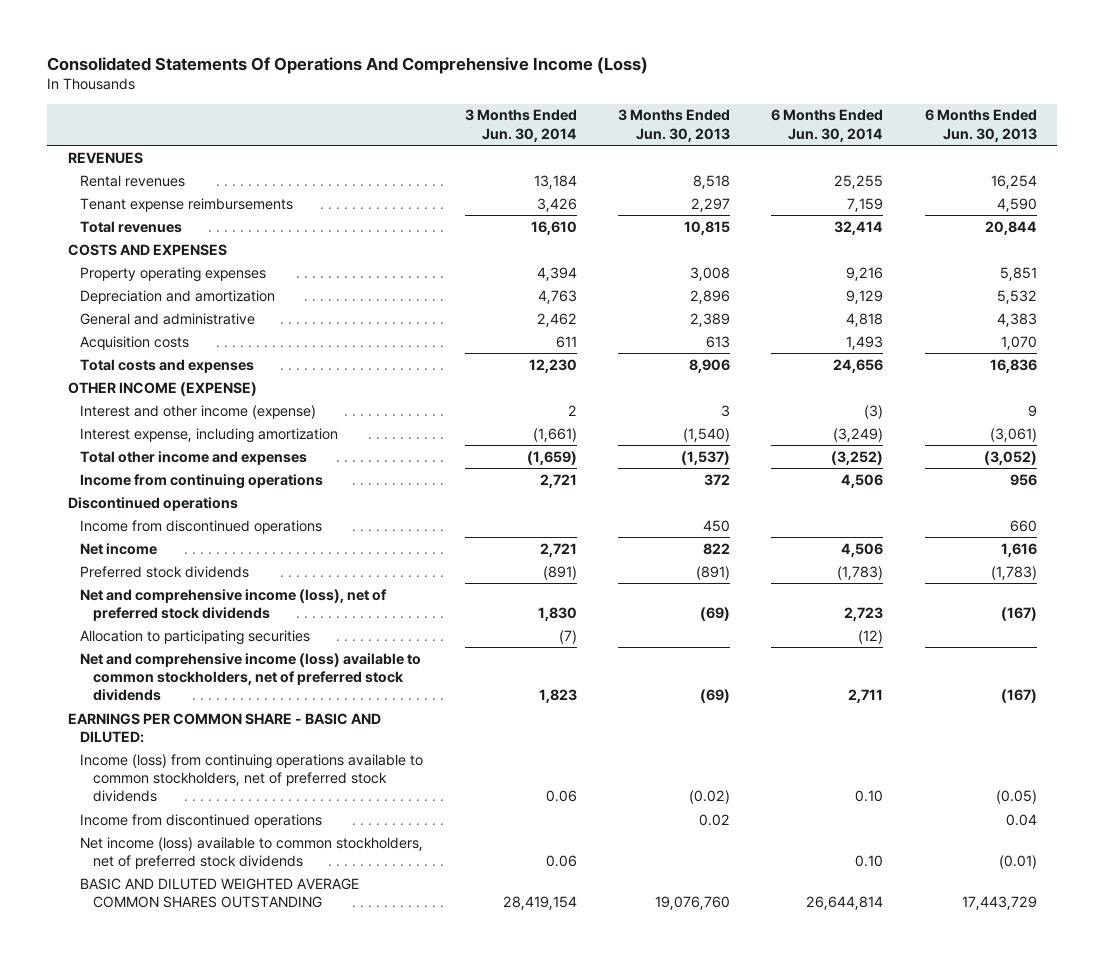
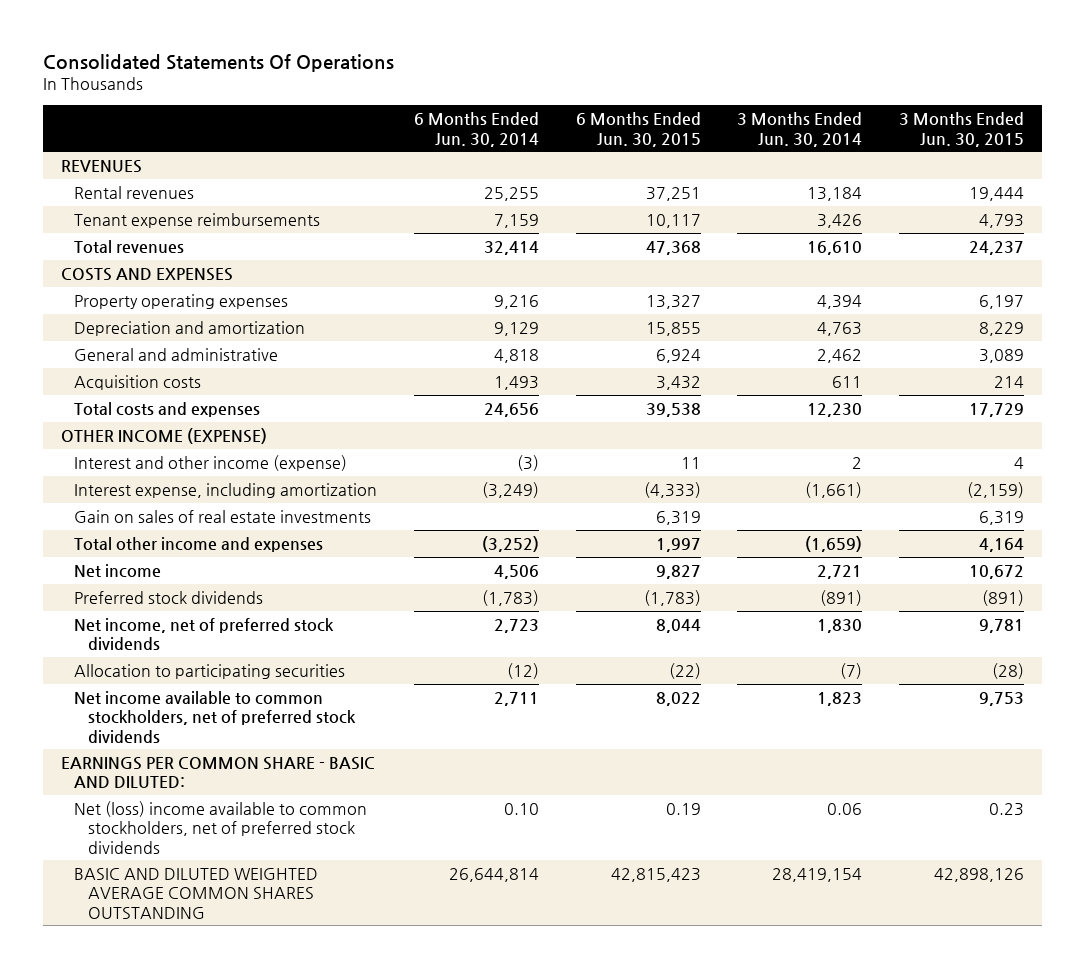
[46,56,648,74] Consolidated Statements Of Operations And Comprehensive Income (Loss) -> [42,53,394,72] Consolidated Statements Of Operations
[618,109,731,142] 3 Months Ended Jun. 30, 2013 -> none
[924,109,1037,142] 6 Months Ended Jun. 30, 2013 -> none
none -> [575,112,701,147] 6 Months Ended Jun. 30, 2015
none -> [899,112,1025,147] 3 Months Ended Jun. 30, 2015
none -> [74,510,372,524] Gain on sales of real estate investments
[80,473,324,489] Income from continuing operations -> none
[67,496,238,511] Discontinued operations -> none
[80,519,323,534] Income from discontinued operations -> none
[80,588,388,622] Net and comprehensive income (loss), net of preferred stock dividends -> [74,618,335,651] Net income, net of preferred stock dividends
[80,652,422,702] Net and comprehensive income (loss) available to common stockholders, net of preferred stock dividends -> [74,691,356,743] Net income available to common stockholders, net of preferred stock dividends
[80,753,424,803] Income (loss) from continuing operations available to common stockholders, net of preferred stock dividends -> none
[80,813,323,828] Income from discontinued operations -> none
[80,836,424,870] Net income (loss) available to common stockholders, net of preferred stock dividends -> [74,801,368,854] Net (loss) income available to common stockholders, net of preferred stock dividends

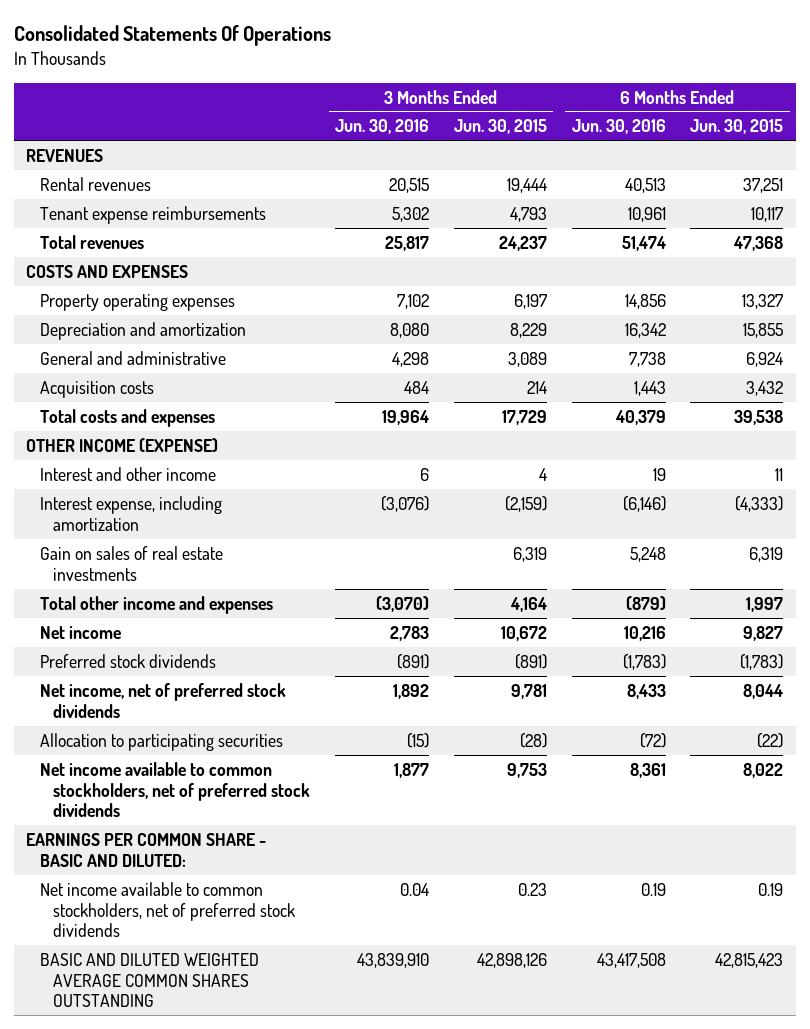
[414,112,540,147] 6 Months Ended Jun. 30, 2014 -> none
[737,112,863,147] 3 Months Ended Jun. 30, 2014 -> none
none -> [334,119,429,135] Jun. 30, 2016
none -> [571,119,666,135] Jun. 30, 2016
[74,455,348,472] Interest and other income (expense) -> [39,466,216,481] Interest and other income
[74,801,368,854] Net (loss) income available to common stockholders, net of preferred stock dividends -> [39,881,296,938] Net income available to common stockholders, net of preferred stock dividends

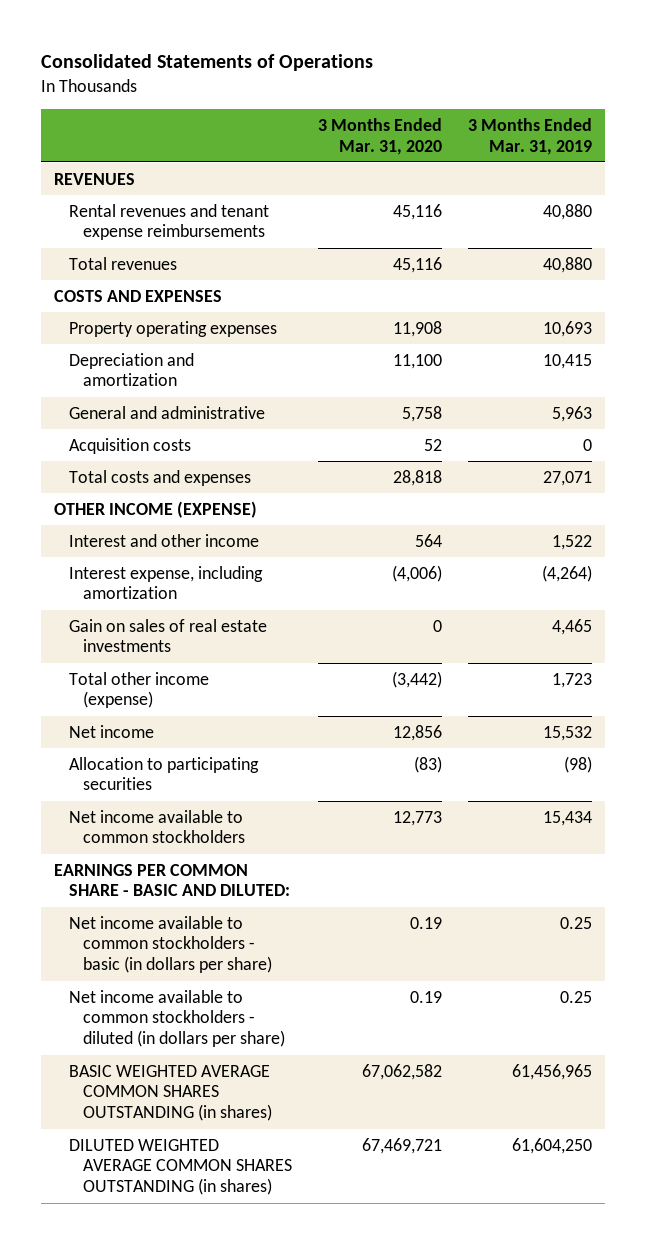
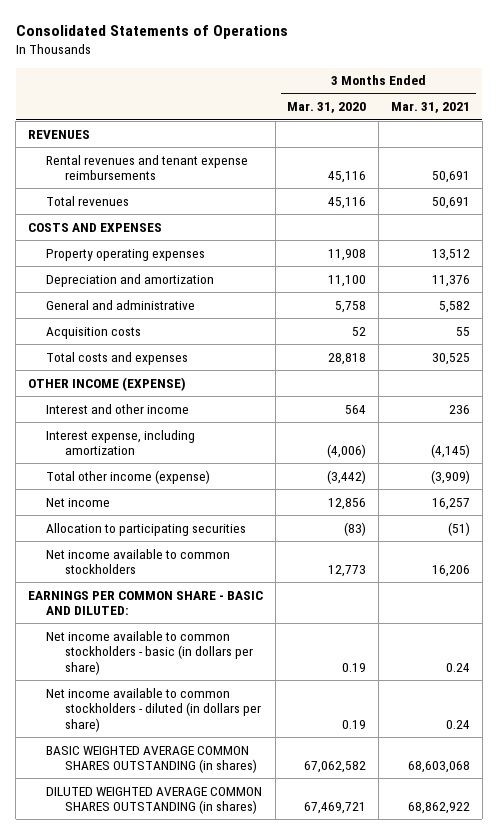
[468,117,593,155] 3 Months Ended Mar. 31, 2019 -> none
none -> [390,102,470,114] Mar. 31, 2021
[68,618,267,653] Gain on sales of real estate investments -> none

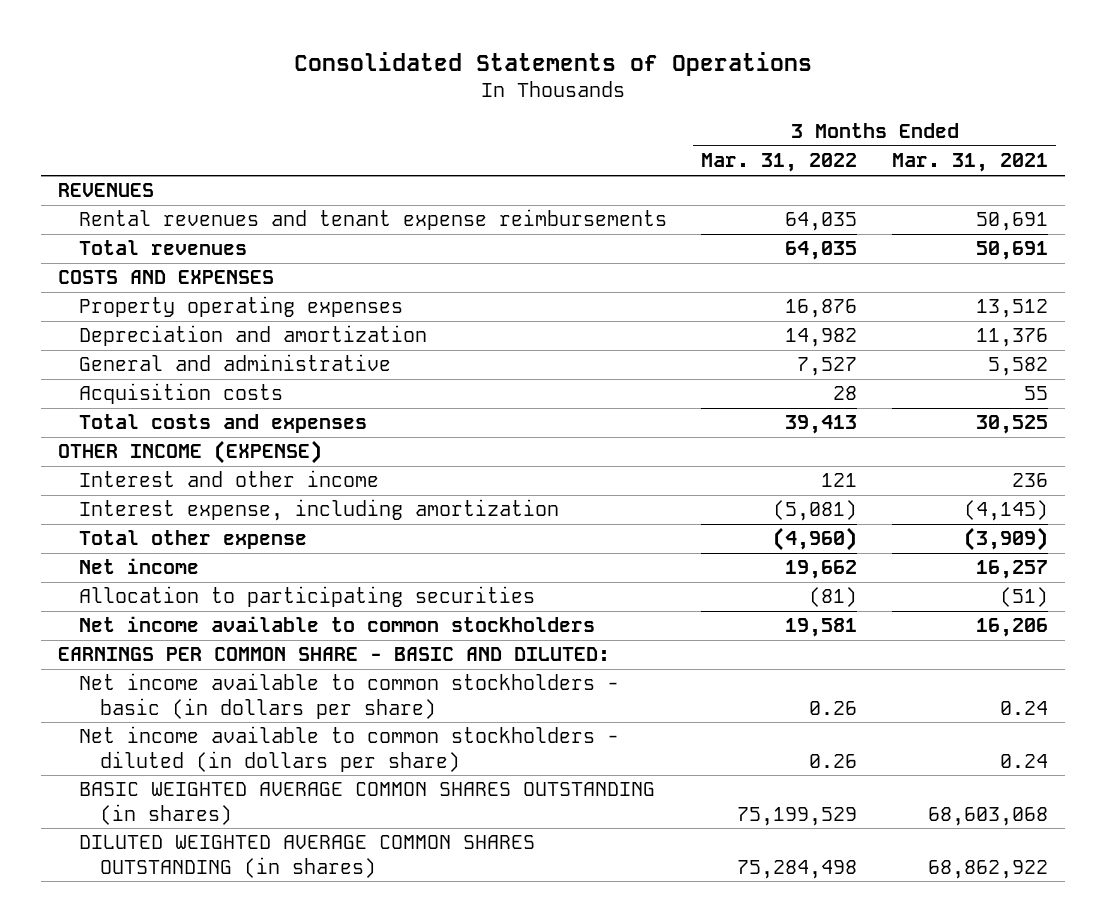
[287,102,367,114] Mar. 31, 2020 -> none
none -> [701,153,858,173] Mar. 31, 2022
[46,469,211,484] Total other income (expense) -> [79,530,308,550] Total other expense

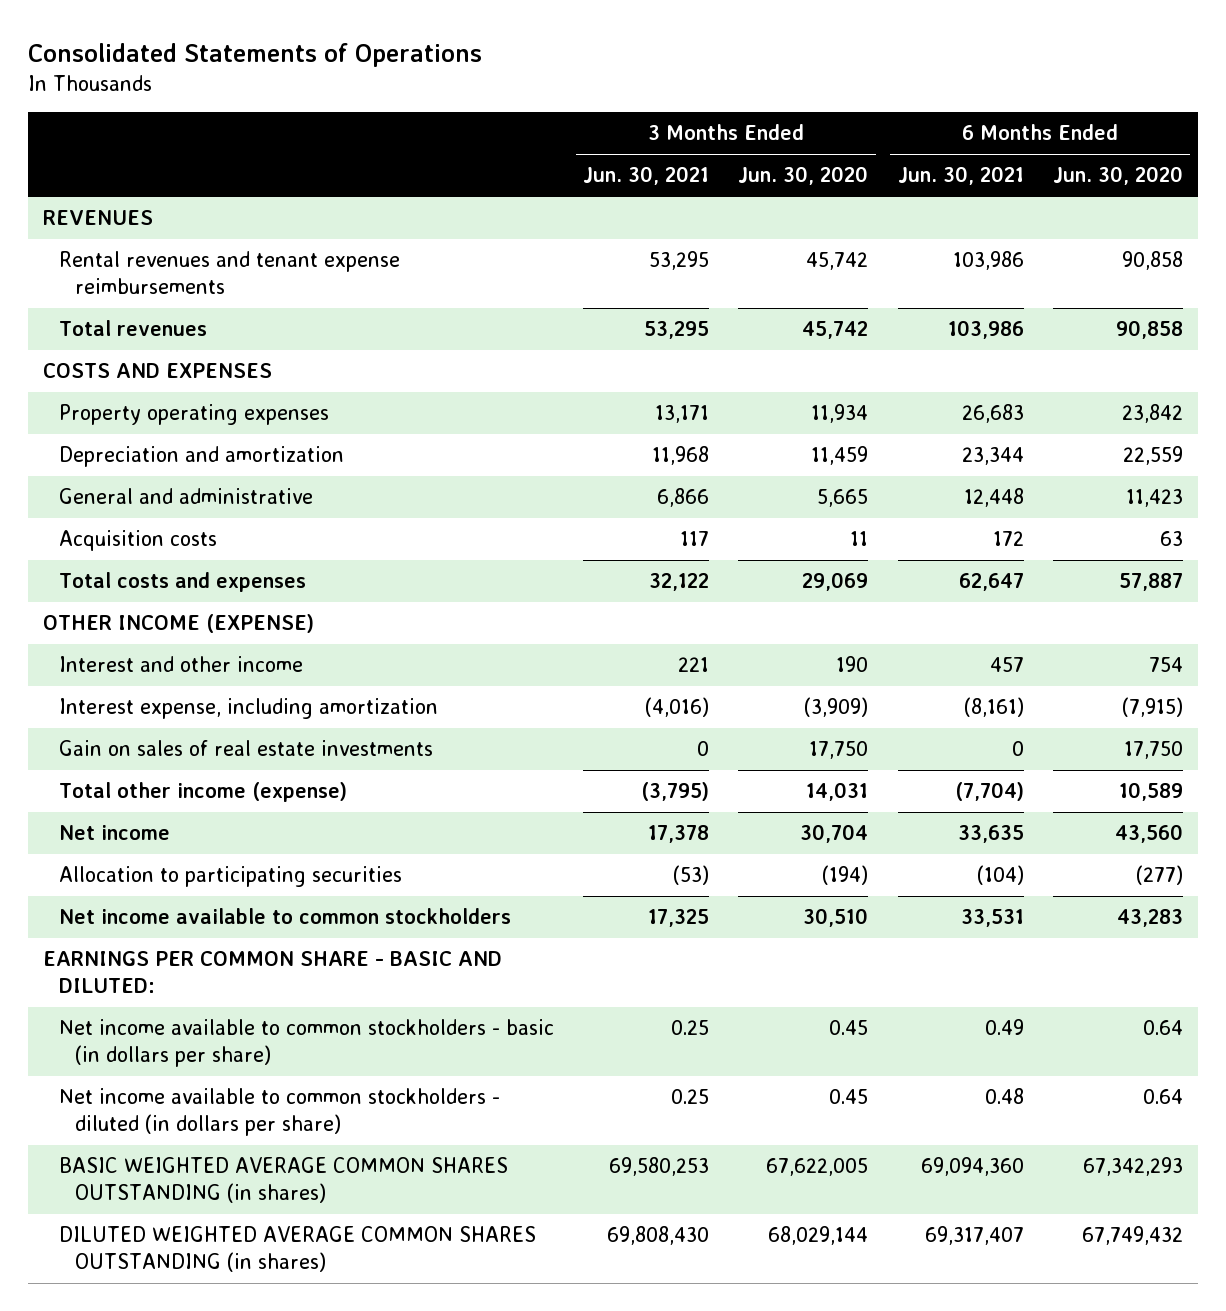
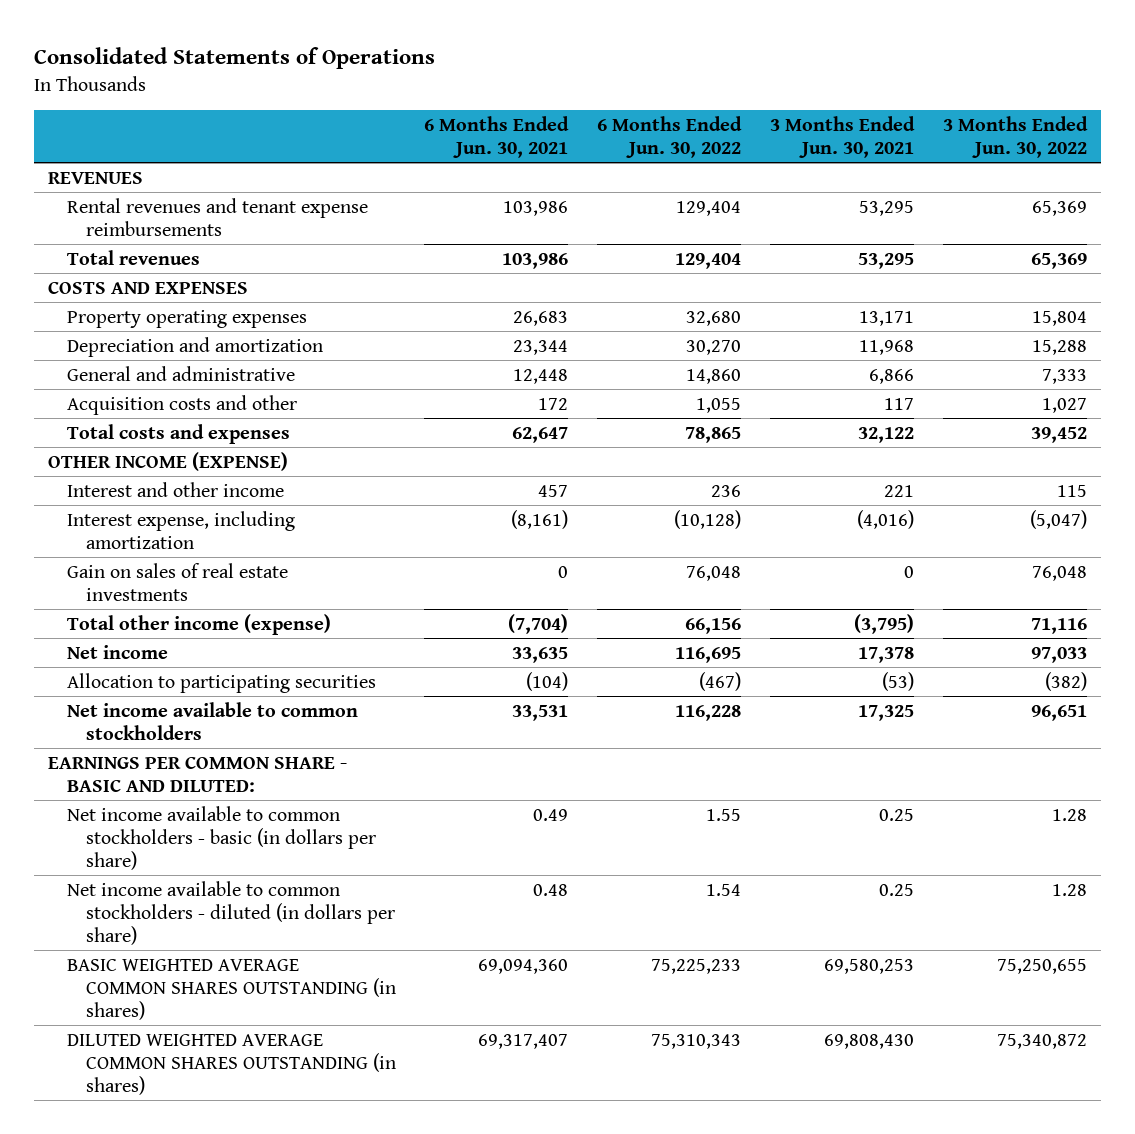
[738,166,869,186] Jun. 30, 2020 -> none
[1053,166,1184,186] Jun. 30, 2020 -> none
none -> [597,115,743,158] 6 Months Ended Jun. 30, 2022
none -> [942,115,1088,158] 3 Months Ended Jun. 30, 2022
[58,530,217,552] Acquisition costs -> [66,394,297,415] Acquisition costs and other

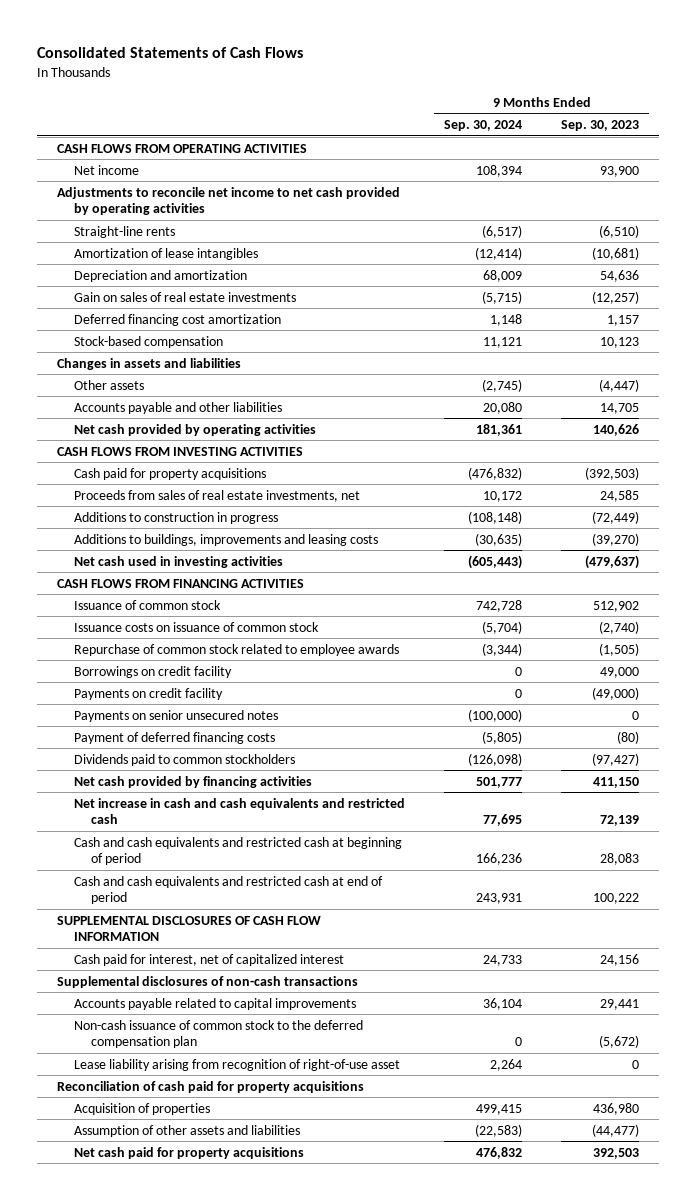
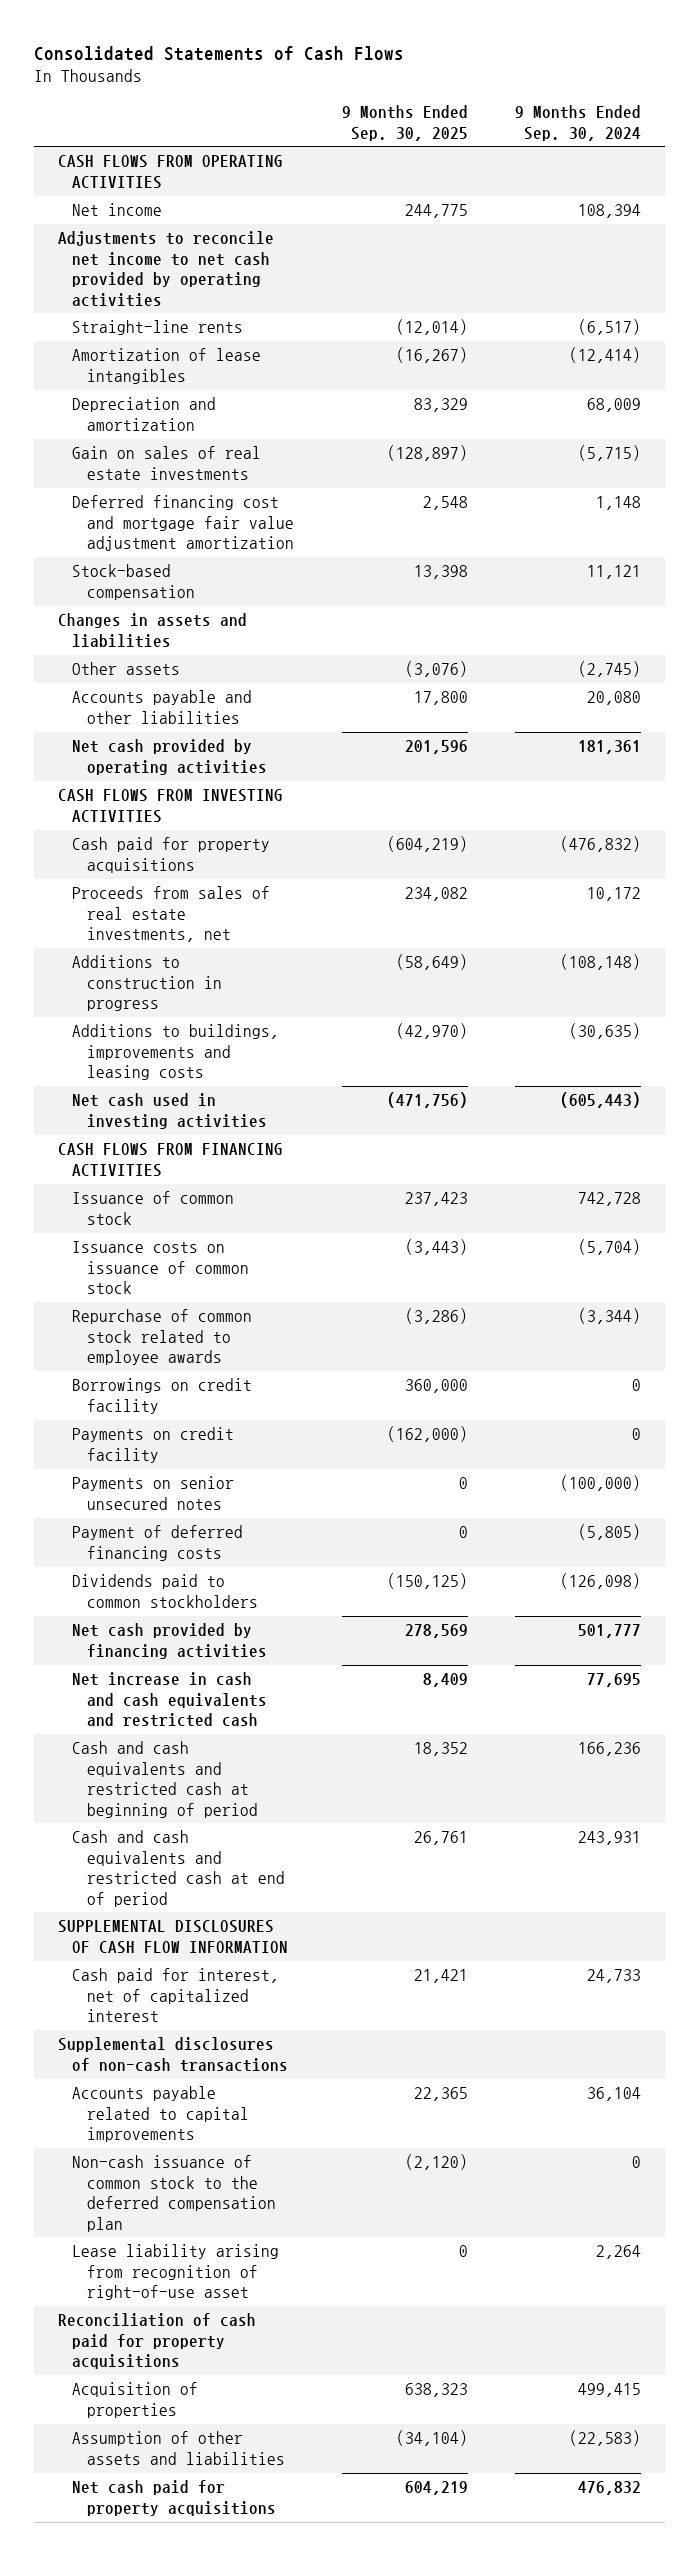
[561,120,640,132] Sep. 30, 2023 -> none
none -> [341,105,468,141] 9 Months Ended Sep. 30, 2025
[73,313,281,326] Deferred financing cost amortization -> [72,495,295,552] Deferred financing cost and mortgage fair value adjustment amortization

